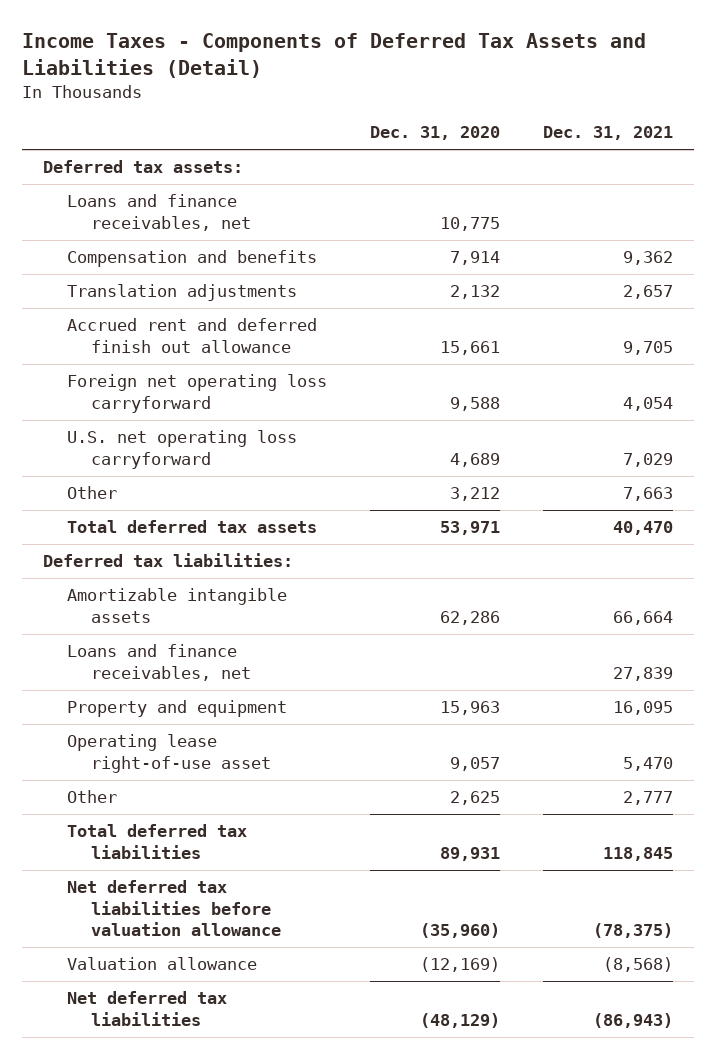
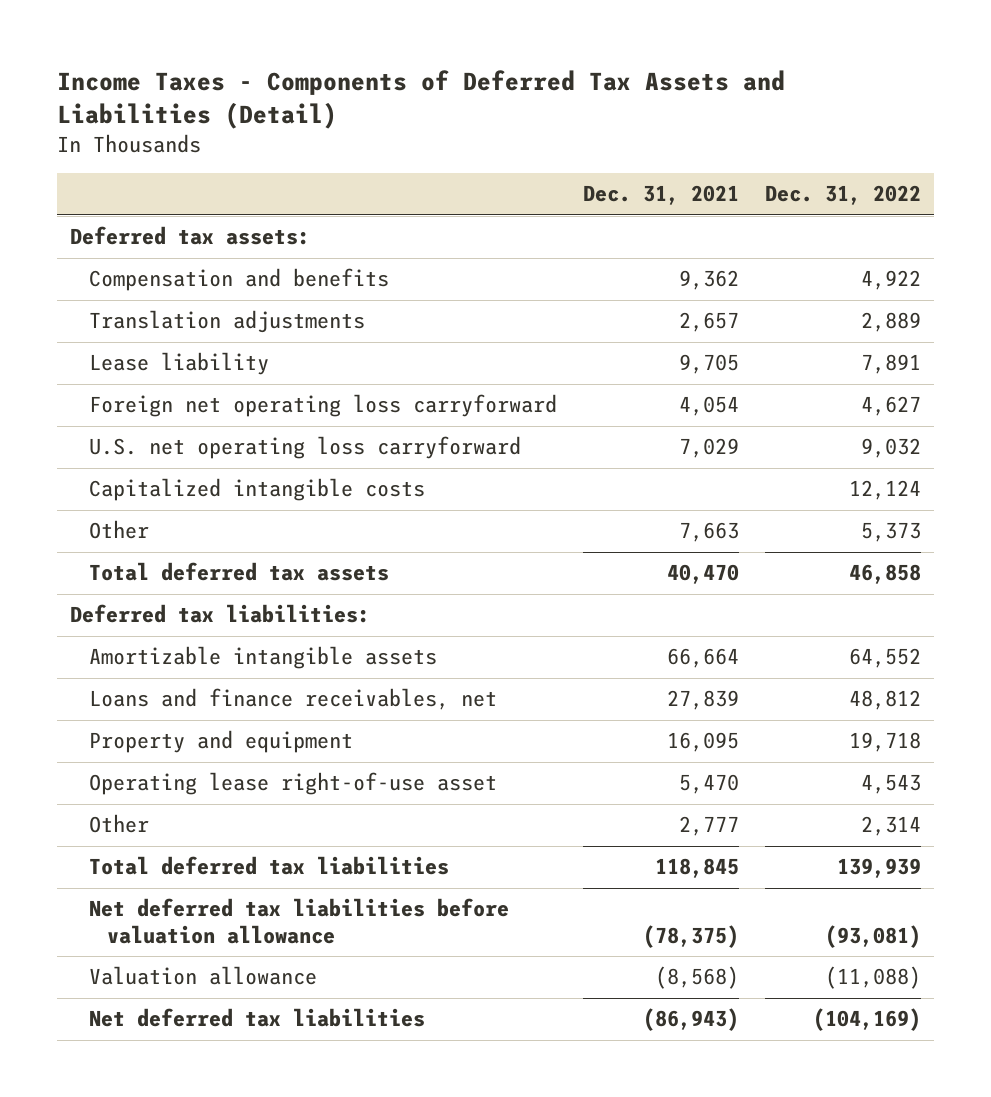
[369,126,500,141] Dec. 31, 2020 -> none
none -> [764,185,921,206] Dec. 31, 2022
[66,194,251,231] Loans and finance receivables, net -> none
[66,318,317,353] Accrued rent and deferred finish out allowance -> [88,352,269,376] Lease liability
none -> [88,478,425,502] Capitalized intangible costs

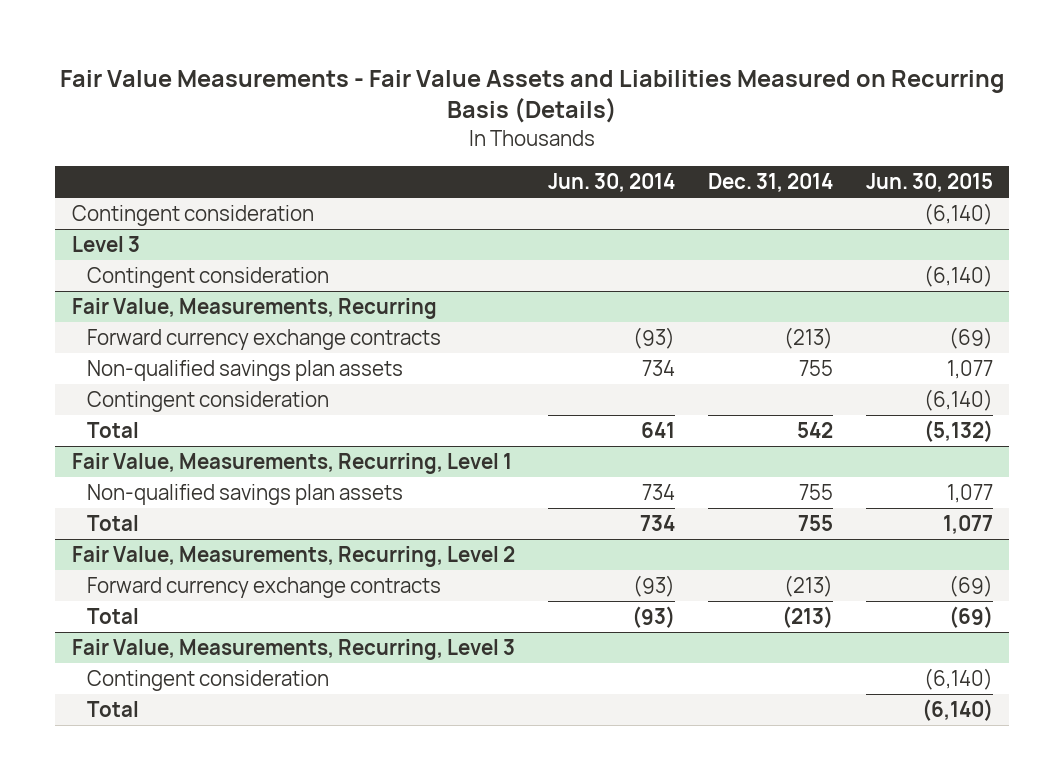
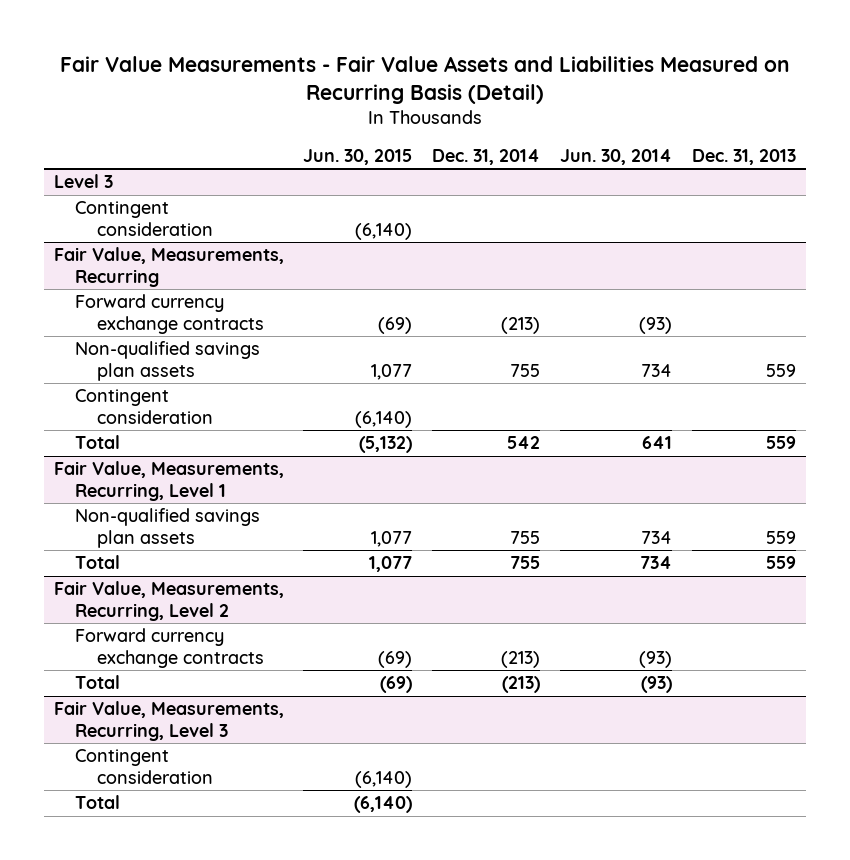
[60,69,1005,124] Fair Value Measurements - Fair Value Assets and Liabilities Measured on Recurring Basis (Details) -> [59,55,790,104] Fair Value Measurements - Fair Value Assets and Liabilities Measured on Recurring Basis (Detail)
none -> [692,148,797,165] Dec. 31, 2013
[71,204,314,226] Contingent consideration -> none

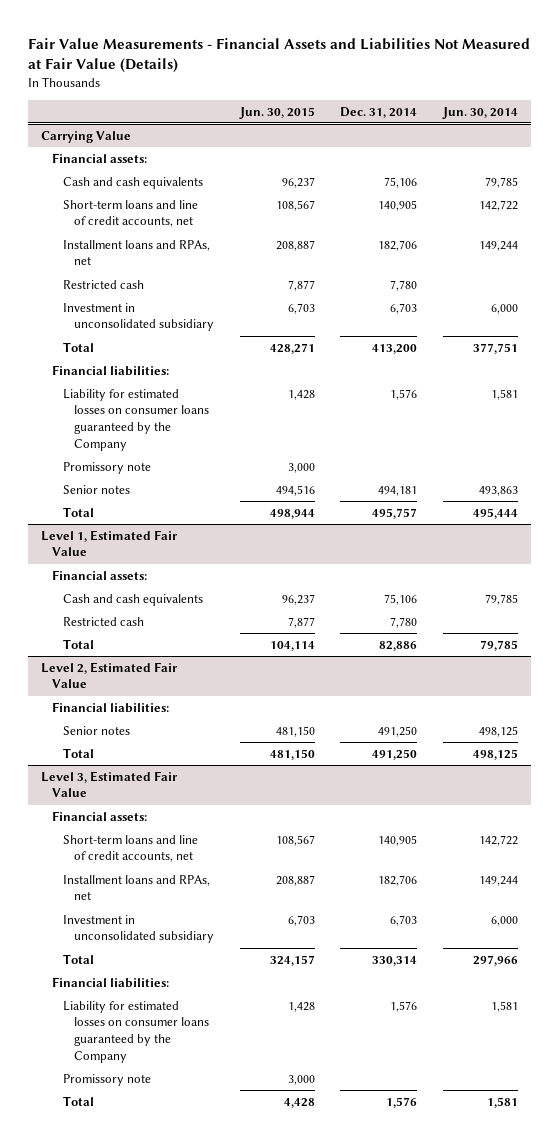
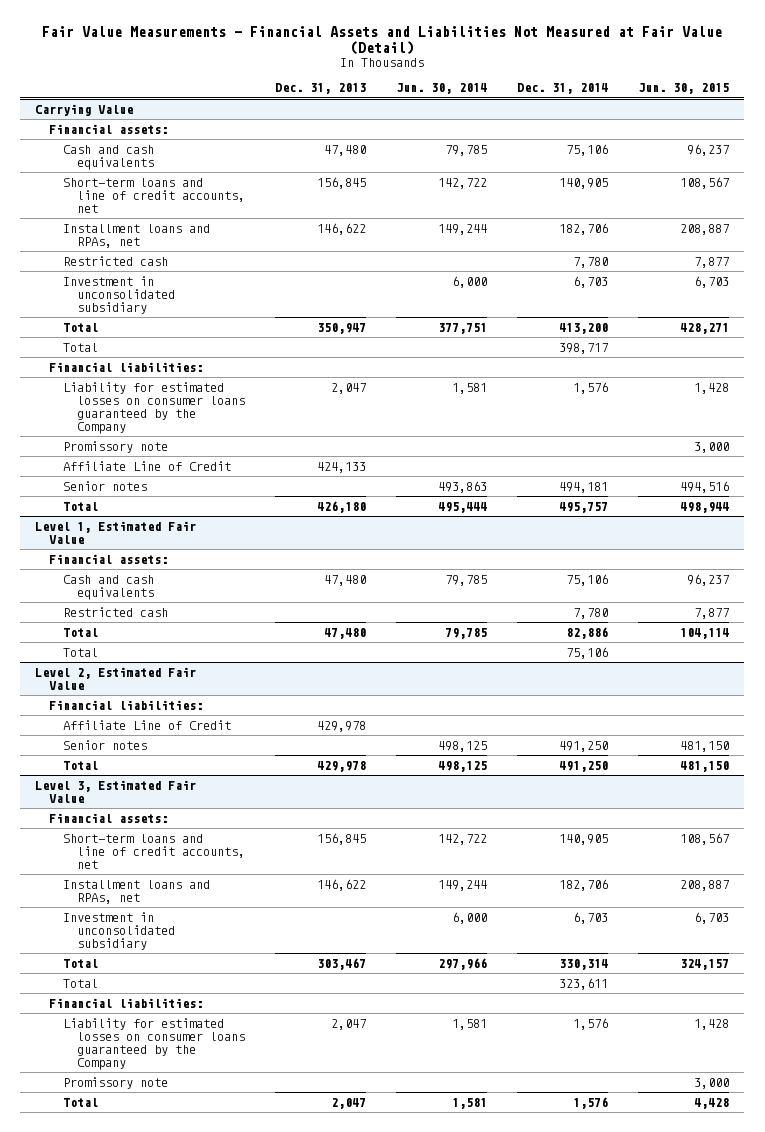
[28,37,531,74] Fair Value Measurements - Financial Assets and Liabilities Not Measured at Fair Value (Details) -> [42,25,723,55] Fair Value Measurements - Financial Assets and Liabilities Not Measured at Fair Value (Detail)
none -> [274,83,366,95] Dec. 31, 2013
none -> [63,343,99,353] Total
none -> [63,461,232,472] Affiliate Line of Credit
none -> [63,648,99,658] Total
none -> [63,720,232,731] Affiliate Line of Credit
none -> [63,979,99,989] Total

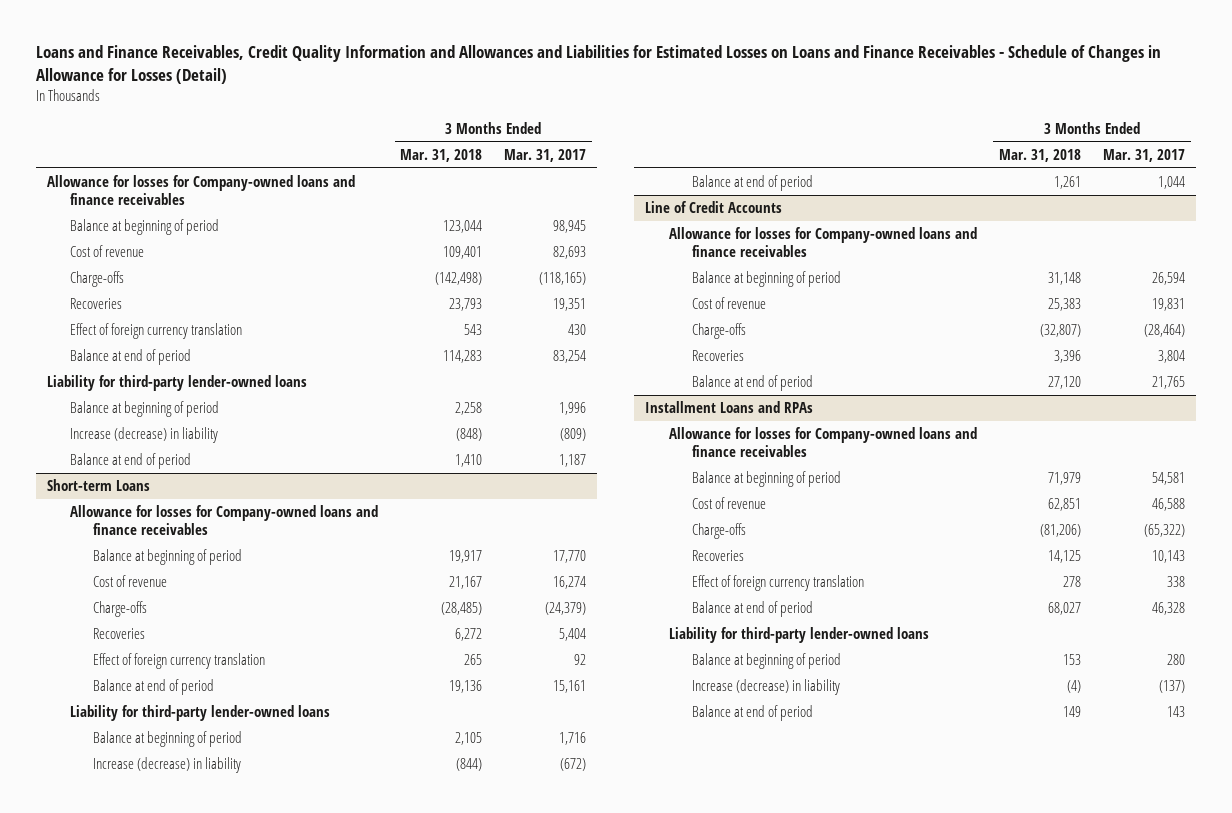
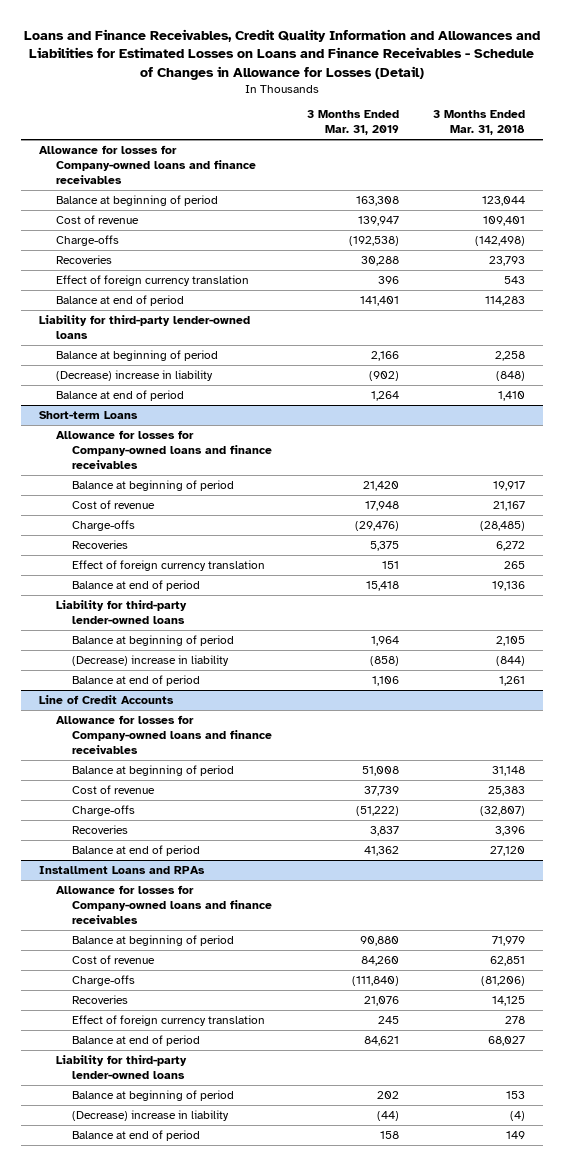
[504,149,587,163] Mar. 31, 2017 -> none
none -> [306,110,399,136] 3 Months Ended Mar. 31, 2019
[69,427,218,444] Increase (decrease) in liability -> [55,369,213,381] (Decrease) increase in liability
[93,757,242,774] Increase (decrease) in liability -> [72,654,230,666] (Decrease) increase in liability
[692,679,841,696] Increase (decrease) in liability -> [72,1109,230,1121] (Decrease) increase in liability

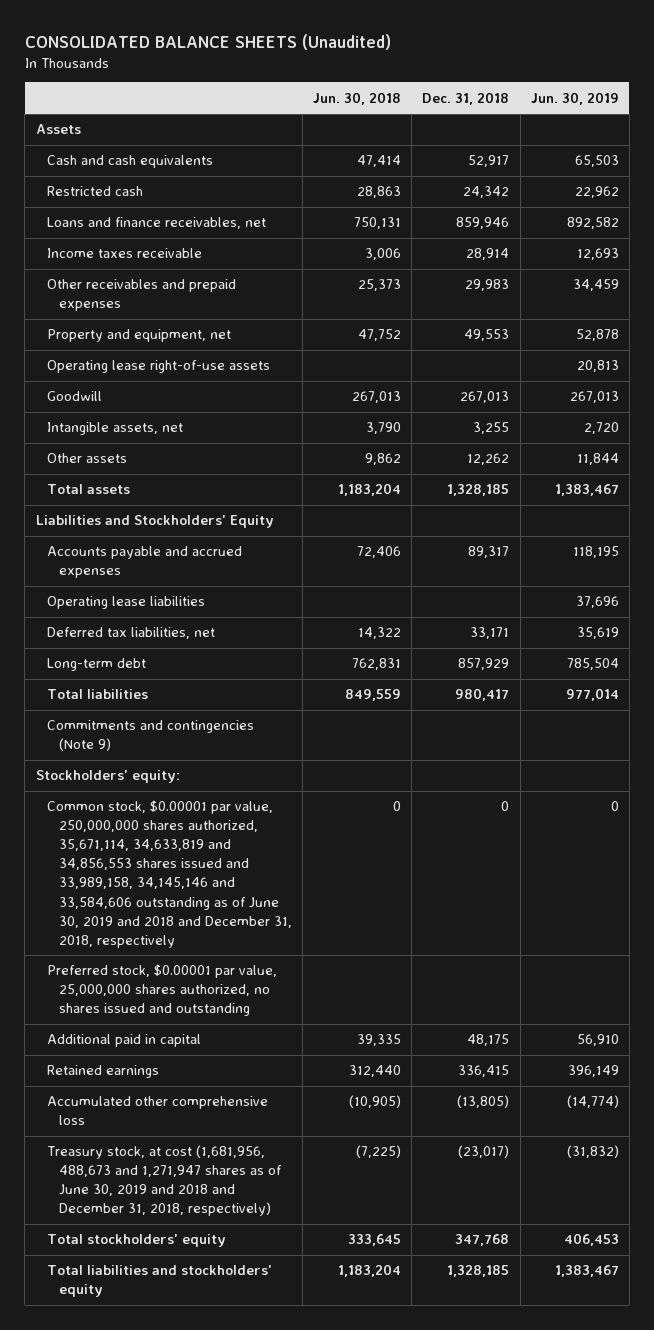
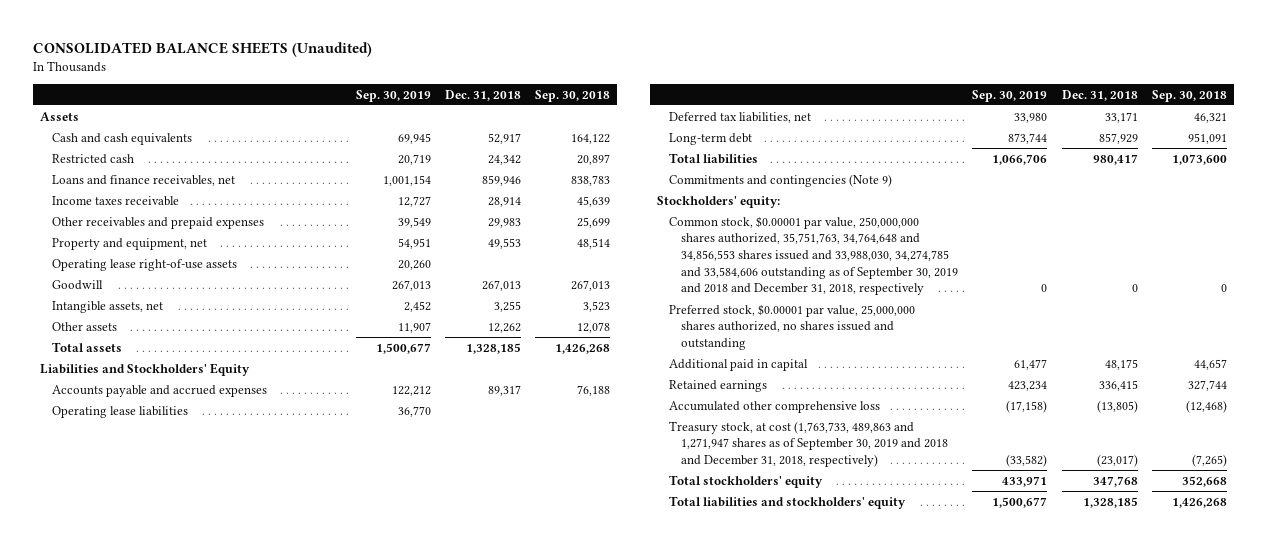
[313,91,402,105] Jun. 30, 2018 -> none
[530,91,619,105] Jun. 30, 2019 -> none
none -> [355,89,431,102] Sep. 30, 2019
none -> [534,89,610,102] Sep. 30, 2018
[47,800,292,948] Common stock, $0.00001 par value, 250,000,000 shares authorized, 35,671,114, 34,633,819 and 34,856,553 shares issued and 33,989,158, 34,145,146 and 33,584,606 outstanding as of June 30, 2019 and 2018 and December 31, 2018, respectively -> [668,215,959,296] Common stock, $0.00001 par value, 250,000,000 shares authorized, 35,751,763, 34,764,648 and 34,856,553 shares issued and 33,988,030, 34,274,785 and 33,584,606 outstanding as of September 30, 2019 and 2018 and December 31, 2018, respectively
[47,1145,282,1217] Treasury stock, at cost (1,681,956, 488,673 and 1,271,947 shares as of June 30, 2019 and 2018 and December 31, 2018, respectively) -> [668,420,949,468] Treasury stock, at cost (1,763,733, 489,863 and 1,271,947 shares as of September 30, 2019 and 2018 and December 31, 2018, respectively)

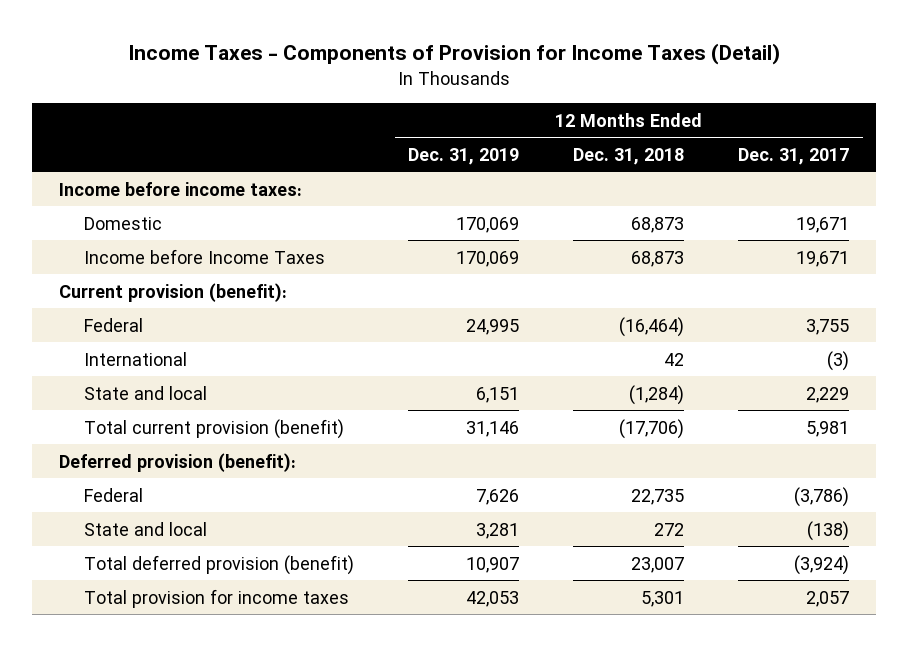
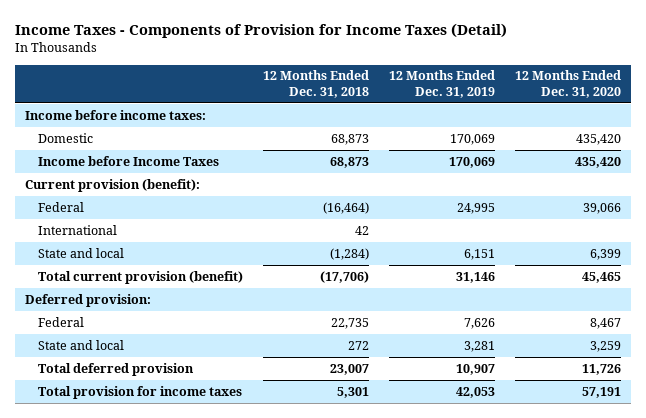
[738,147,850,165] Dec. 31, 2017 -> none
none -> [514,70,621,99] 12 Months Ended Dec. 31, 2020
[59,452,297,472] Deferred provision (benefit): -> [25,293,152,307] Deferred provision:
[84,554,355,575] Total deferred provision (benefit) -> [37,362,194,376] Total deferred provision

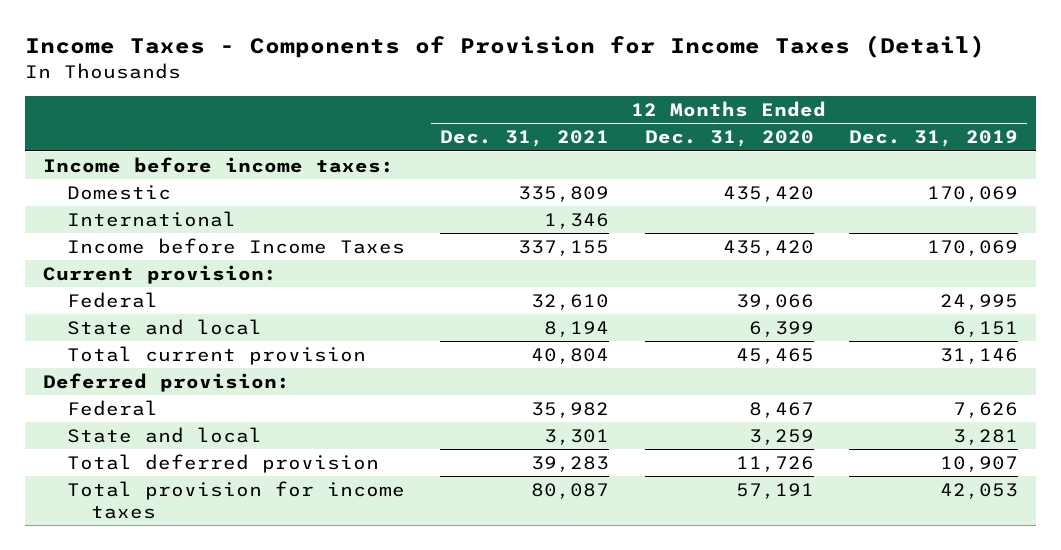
[262,70,369,99] 12 Months Ended Dec. 31, 2018 -> none
none -> [440,130,610,148] Dec. 31, 2021
[37,224,117,235] International -> [66,211,236,228] International
[25,178,201,192] Current provision (benefit): -> [42,265,277,285] Current provision:
[37,270,243,284] Total current provision (benefit) -> [66,346,366,366] Total current provision

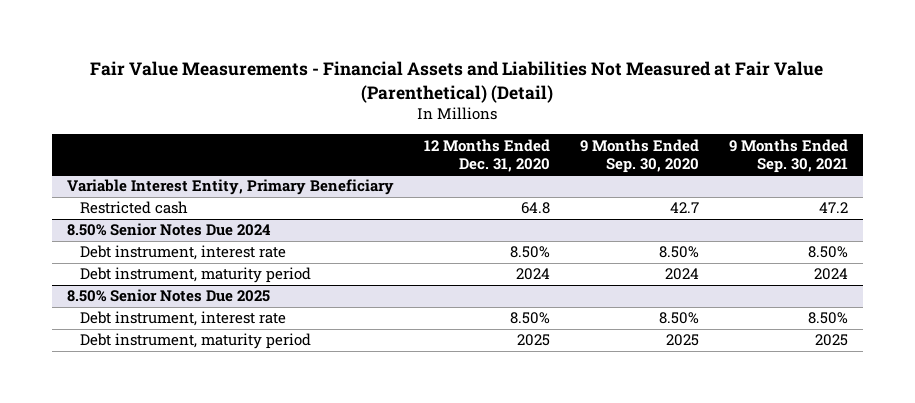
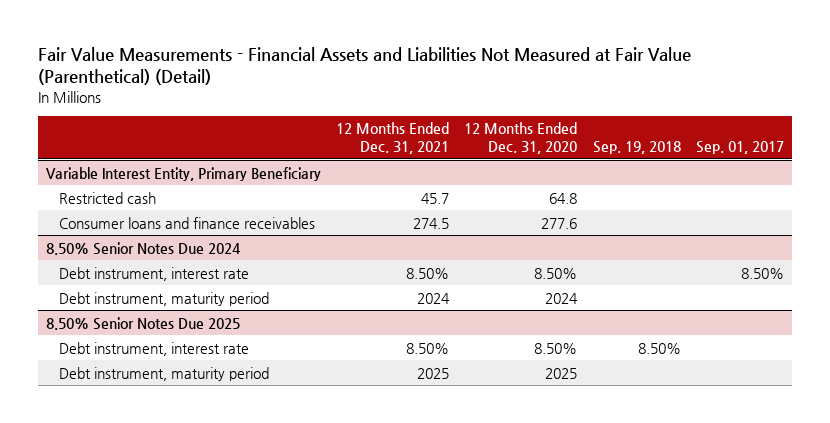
[579,138,699,173] 9 Months Ended Sep. 30, 2020 -> none
[729,138,849,173] 9 Months Ended Sep. 30, 2021 -> none
none -> [336,122,450,154] 12 Months Ended Dec. 31, 2021
none -> [592,140,681,154] Sep. 19, 2018
none -> [695,140,784,154] Sep. 01, 2017
none -> [58,216,315,229] Consumer loans and finance receivables

